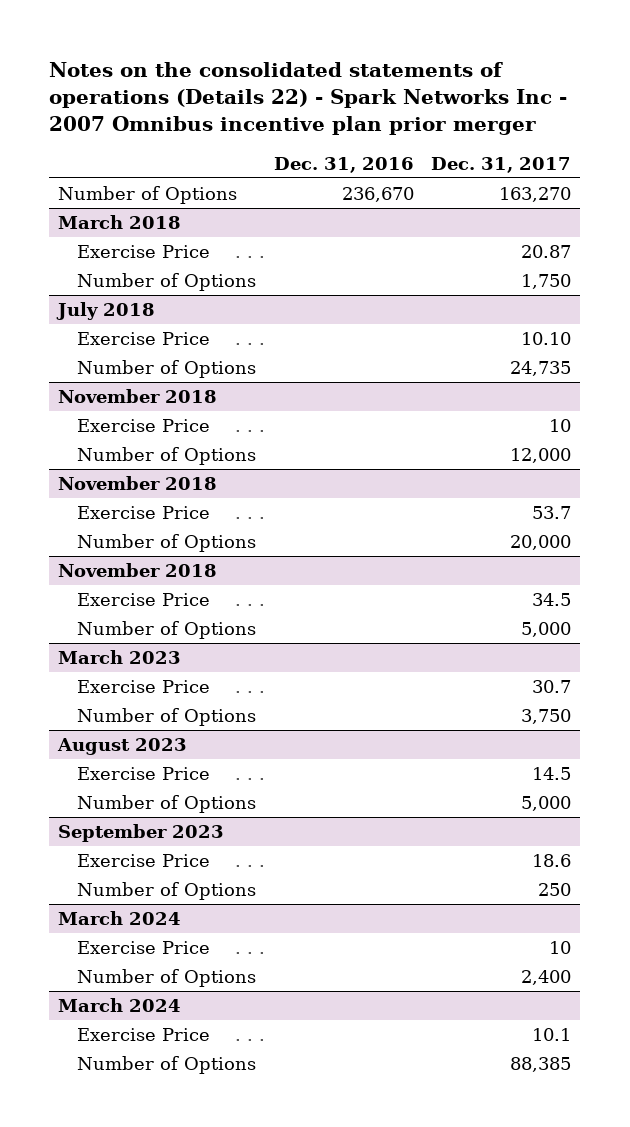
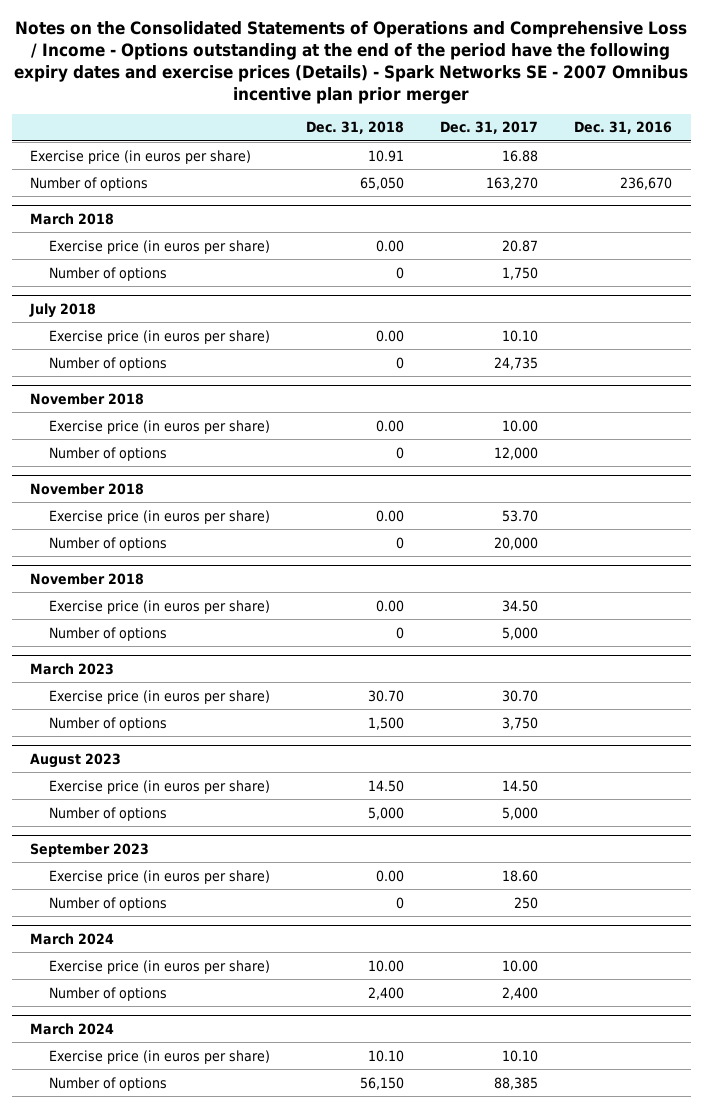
[49,61,568,136] Notes on the consolidated statements of operations (Details 22) - Spark Networks Inc - 2007 Omnibus incentive plan prior merger -> [14,20,689,104] Notes on the Consolidated Statements of Operations and Comprehensive Loss / Income - Options outstanding at the end of the period have the following expiry dates and exercise prices (Details) - Spark Networks SE - 2007 Omnibus incentive plan prior merger
none -> [305,121,404,135] Dec. 31, 2018
none -> [29,149,251,164] Exercise price (in euros per share)
[58,185,238,204] Number of Options -> [29,176,148,191] Number of options
[76,244,210,258] Exercise Price -> [48,239,270,254] Exercise price (in euros per share)
[76,272,256,291] Number of Options -> [48,266,167,281] Number of options
[76,331,210,345] Exercise Price -> [48,329,270,344] Exercise price (in euros per share)
[76,359,256,378] Number of Options -> [48,356,167,371] Number of options
[76,418,210,432] Exercise Price -> [48,419,270,434] Exercise price (in euros per share)
[549,418,572,432] 10 -> [502,419,539,432] 10.00
[76,446,256,465] Number of Options -> [48,446,167,461] Number of options
[76,505,210,519] Exercise Price -> [48,509,270,524] Exercise price (in euros per share)
[532,505,572,519] 53.7 -> [502,509,539,522] 53.70
[76,533,256,552] Number of Options -> [48,536,167,551] Number of options
[76,592,210,606] Exercise Price -> [48,599,270,614] Exercise price (in euros per share)
[532,592,572,606] 34.5 -> [502,599,539,612] 34.50
[76,620,256,639] Number of Options -> [48,626,167,641] Number of options
[76,679,210,693] Exercise Price -> [48,689,270,704] Exercise price (in euros per share)
[532,679,572,693] 30.7 -> [502,689,539,702] 30.70
[76,707,256,726] Number of Options -> [48,716,167,731] Number of options
[76,766,210,780] Exercise Price -> [48,779,270,794] Exercise price (in euros per share)
[532,766,572,780] 14.5 -> [502,779,539,792] 14.50
[76,794,256,813] Number of Options -> [48,806,167,821] Number of options
[76,853,210,867] Exercise Price -> [48,869,270,884] Exercise price (in euros per share)
[532,853,572,867] 18.6 -> [502,869,539,882] 18.60
[76,881,256,900] Number of Options -> [48,896,167,911] Number of options
[76,940,210,954] Exercise Price -> [48,959,270,974] Exercise price (in euros per share)
[549,940,572,954] 10 -> [502,959,539,972] 10.00
[76,968,256,987] Number of Options -> [48,986,167,1001] Number of options
[76,1027,210,1041] Exercise Price -> [48,1049,270,1064] Exercise price (in euros per share)
[532,1027,572,1041] 10.1 -> [502,1049,539,1062] 10.10
[76,1055,256,1074] Number of Options -> [48,1076,167,1091] Number of options

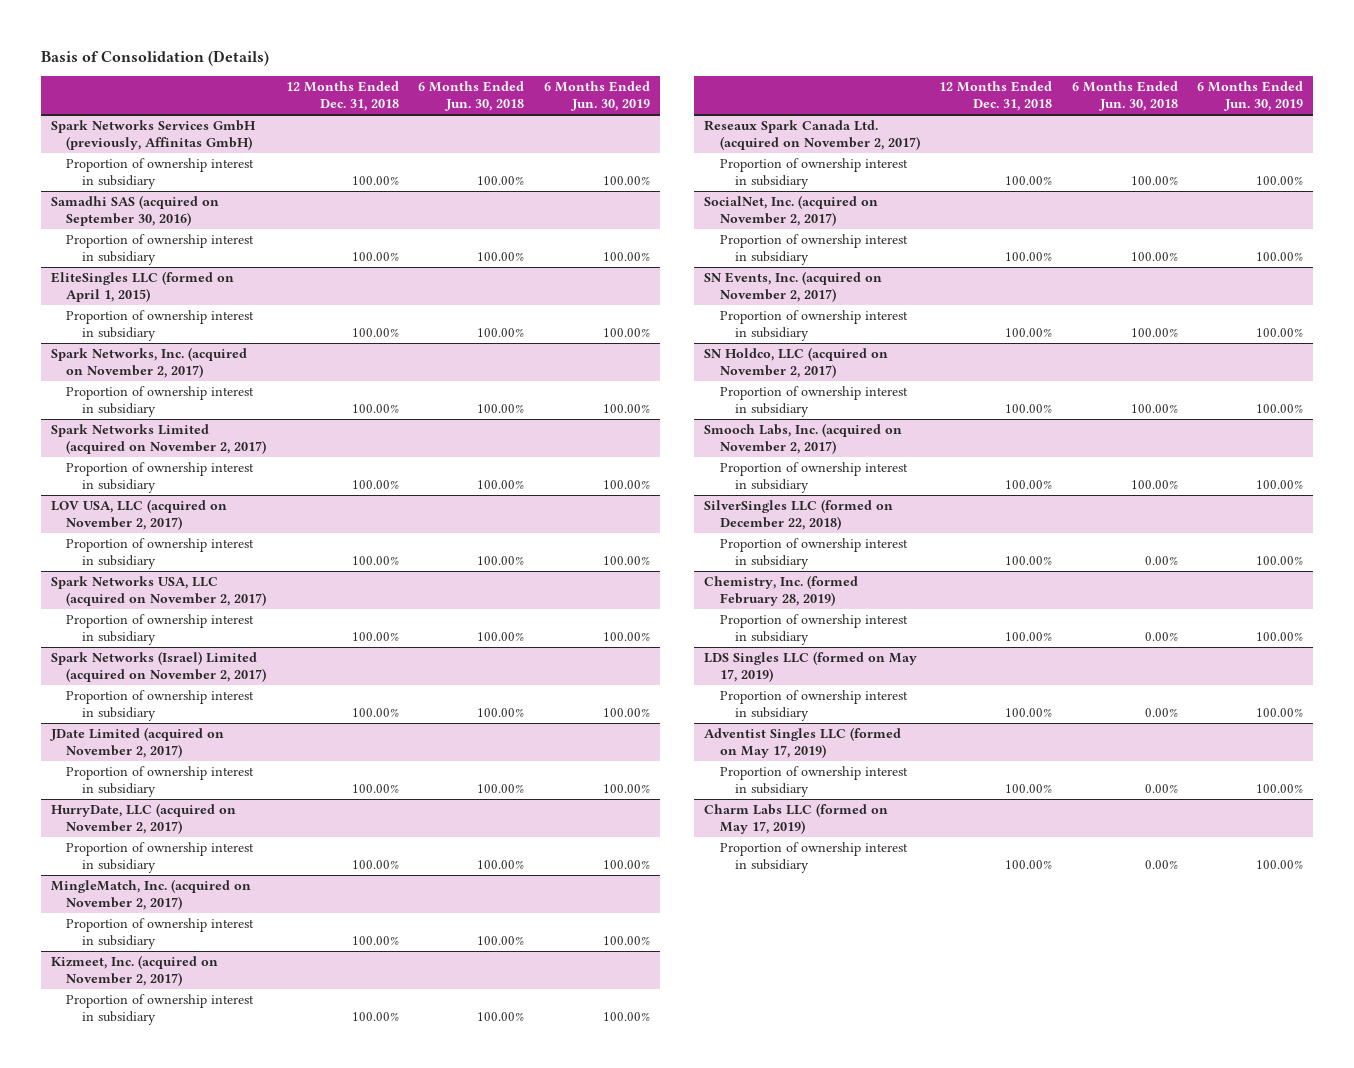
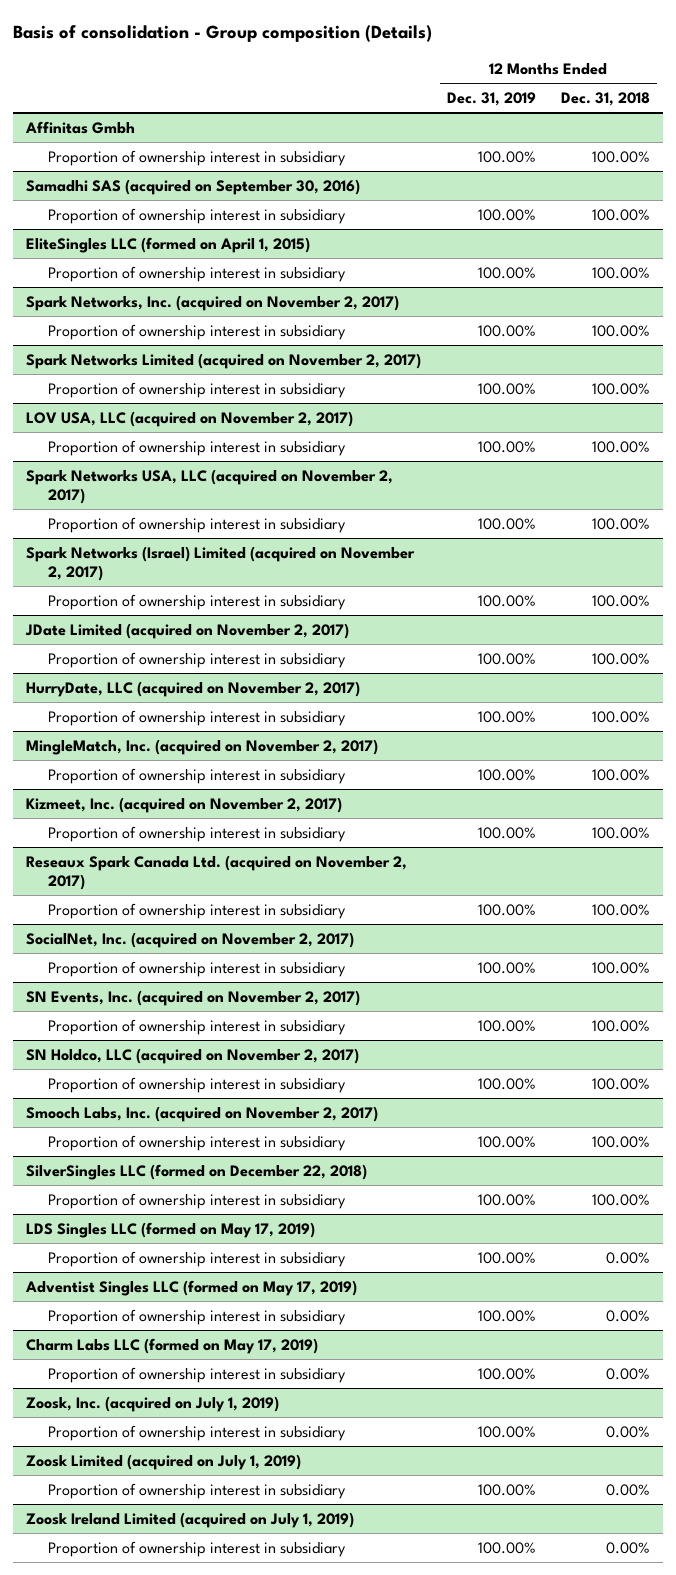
[40,50,269,67] Basis of Consolidation (Details) -> [13,25,433,43] Basis of consolidation - Group composition (Details)
[418,81,525,112] 6 Months Ended Jun. 30, 2018 -> none
[543,81,650,112] 6 Months Ended Jun. 30, 2019 -> none
none -> [446,92,536,107] Dec. 31, 2019
[50,120,256,151] Spark Networks Services GmbH (previously, Affinitas GmbH) -> [24,120,135,134] Affinitas Gmbh
[704,575,859,607] Chemistry, Inc. (formed February 28, 2019) -> none
[719,614,908,646] Proportion of ownership interest in subsidiary -> none
[1005,708,1053,718] 100.00% -> [606,1251,651,1264] 0.00%
[1005,784,1053,794] 100.00% -> [606,1309,651,1322] 0.00%
[1005,860,1053,870] 100.00% -> [606,1367,651,1380] 0.00%
none -> [25,1395,279,1412] Zoosk, Inc. (acquired on July 1, 2019)
none -> [48,1424,347,1441] Proportion of ownership interest in subsidiary
none -> [25,1453,301,1470] Zoosk Limited (acquired on July 1, 2019)
none -> [48,1482,347,1499] Proportion of ownership interest in subsidiary
none -> [25,1511,354,1528] Zoosk Ireland Limited (acquired on July 1, 2019)
none -> [48,1540,347,1557] Proportion of ownership interest in subsidiary

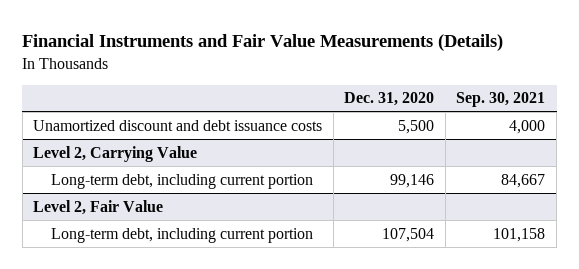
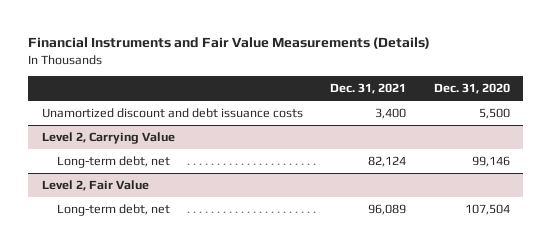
[456,92,546,108] Sep. 30, 2021 -> none
none -> [330,83,407,95] Dec. 31, 2021
[51,173,314,189] Long-term debt, including current portion -> [57,156,171,169] Long-term debt, net
[51,227,314,243] Long-term debt, including current portion -> [57,204,171,217] Long-term debt, net

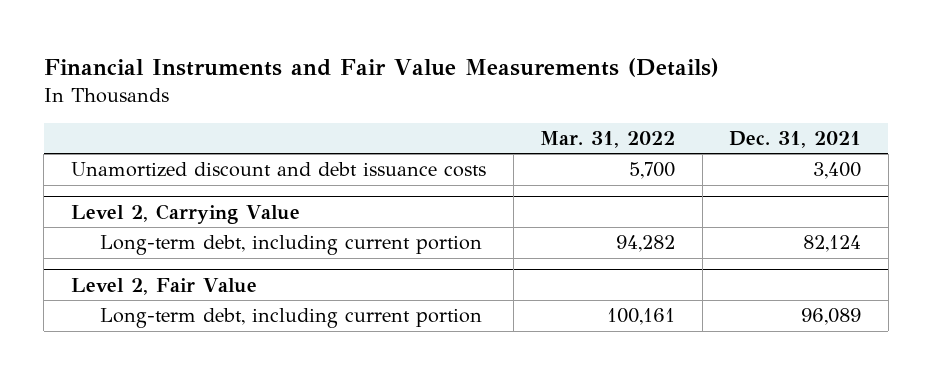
[433,83,510,95] Dec. 31, 2020 -> none
none -> [540,130,676,148] Mar. 31, 2022
[57,156,171,169] Long-term debt, net -> [100,235,483,256] Long-term debt, including current portion
[57,204,171,217] Long-term debt, net -> [100,308,483,329] Long-term debt, including current portion

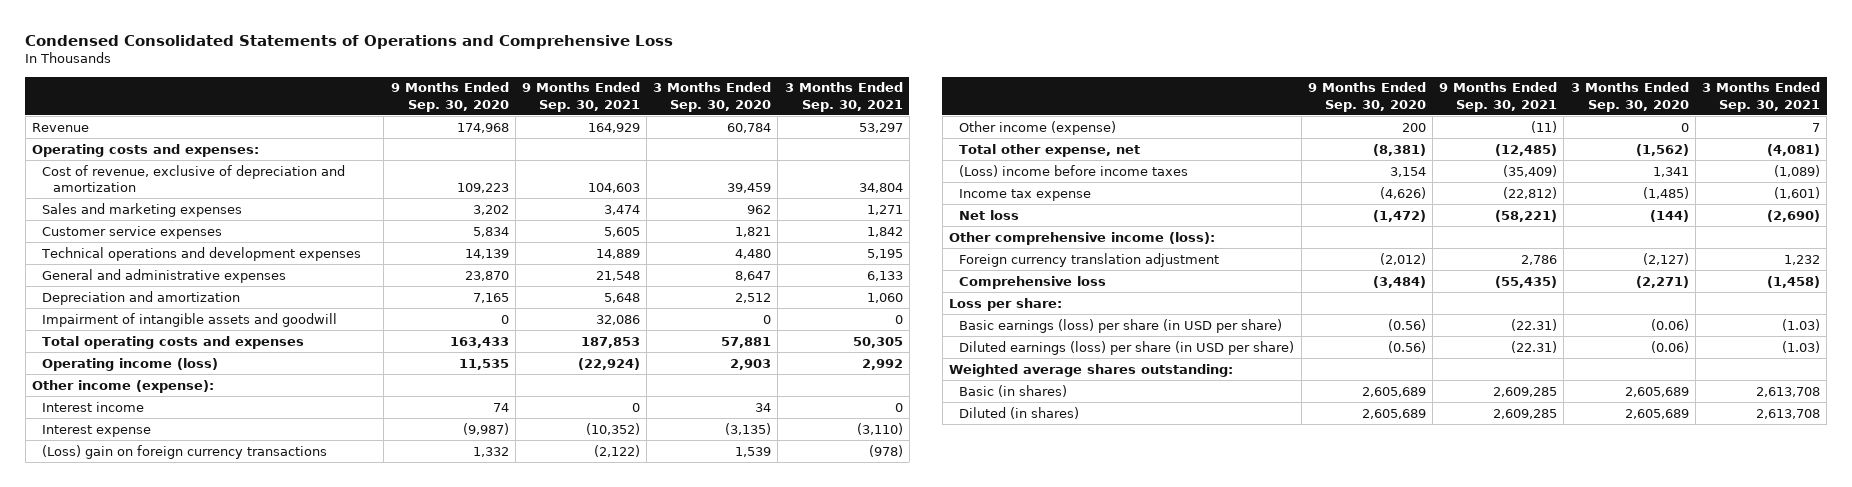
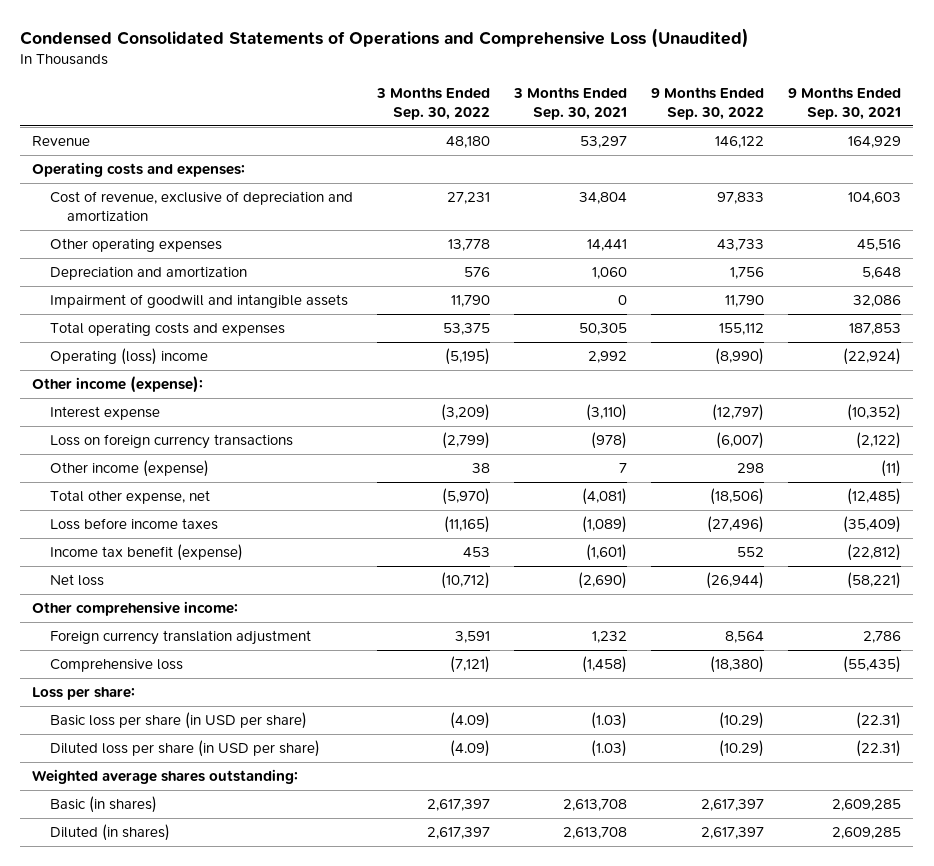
[25,34,674,49] Condensed Consolidated Statements of Operations and Comprehensive Loss -> [20,27,750,48] Condensed Consolidated Statements of Operations and Comprehensive Loss (Unaudited)
[390,82,509,112] 9 Months Ended Sep. 30, 2020 -> none
[653,82,772,112] 3 Months Ended Sep. 30, 2020 -> none
none -> [375,87,490,120] 3 Months Ended Sep. 30, 2022
none -> [651,87,765,120] 9 Months Ended Sep. 30, 2022
[42,202,243,217] Sales and marketing expenses -> none
[42,225,223,239] Customer service expenses -> none
[41,246,362,261] Technical operations and development expenses -> none
[42,268,287,283] General and administrative expenses -> none
none -> [49,238,222,253] Other operating expenses
[42,312,338,327] Impairment of intangible assets and goodwill -> [49,294,348,309] Impairment of goodwill and intangible assets
[42,357,219,371] Operating income (loss) -> [49,348,208,366] Operating (loss) income
[42,401,145,412] Interest income -> none
[42,444,328,459] (Loss) gain on foreign currency transactions -> [49,434,293,450] Loss on foreign currency transactions
[959,164,1189,177] (Loss) income before income taxes -> [49,518,218,531] Loss before income taxes
[959,188,1092,201] Income tax expense -> [49,544,243,562] Income tax benefit (expense)
[949,231,1216,245] Other comprehensive income (loss): -> [32,601,239,617] Other comprehensive income:
[959,318,1283,333] Basic earnings (loss) per share (in USD per share) -> [49,712,307,730] Basic loss per share (in USD per share)
[959,340,1295,355] Diluted earnings (loss) per share (in USD per share) -> [49,740,320,758] Diluted loss per share (in USD per share)

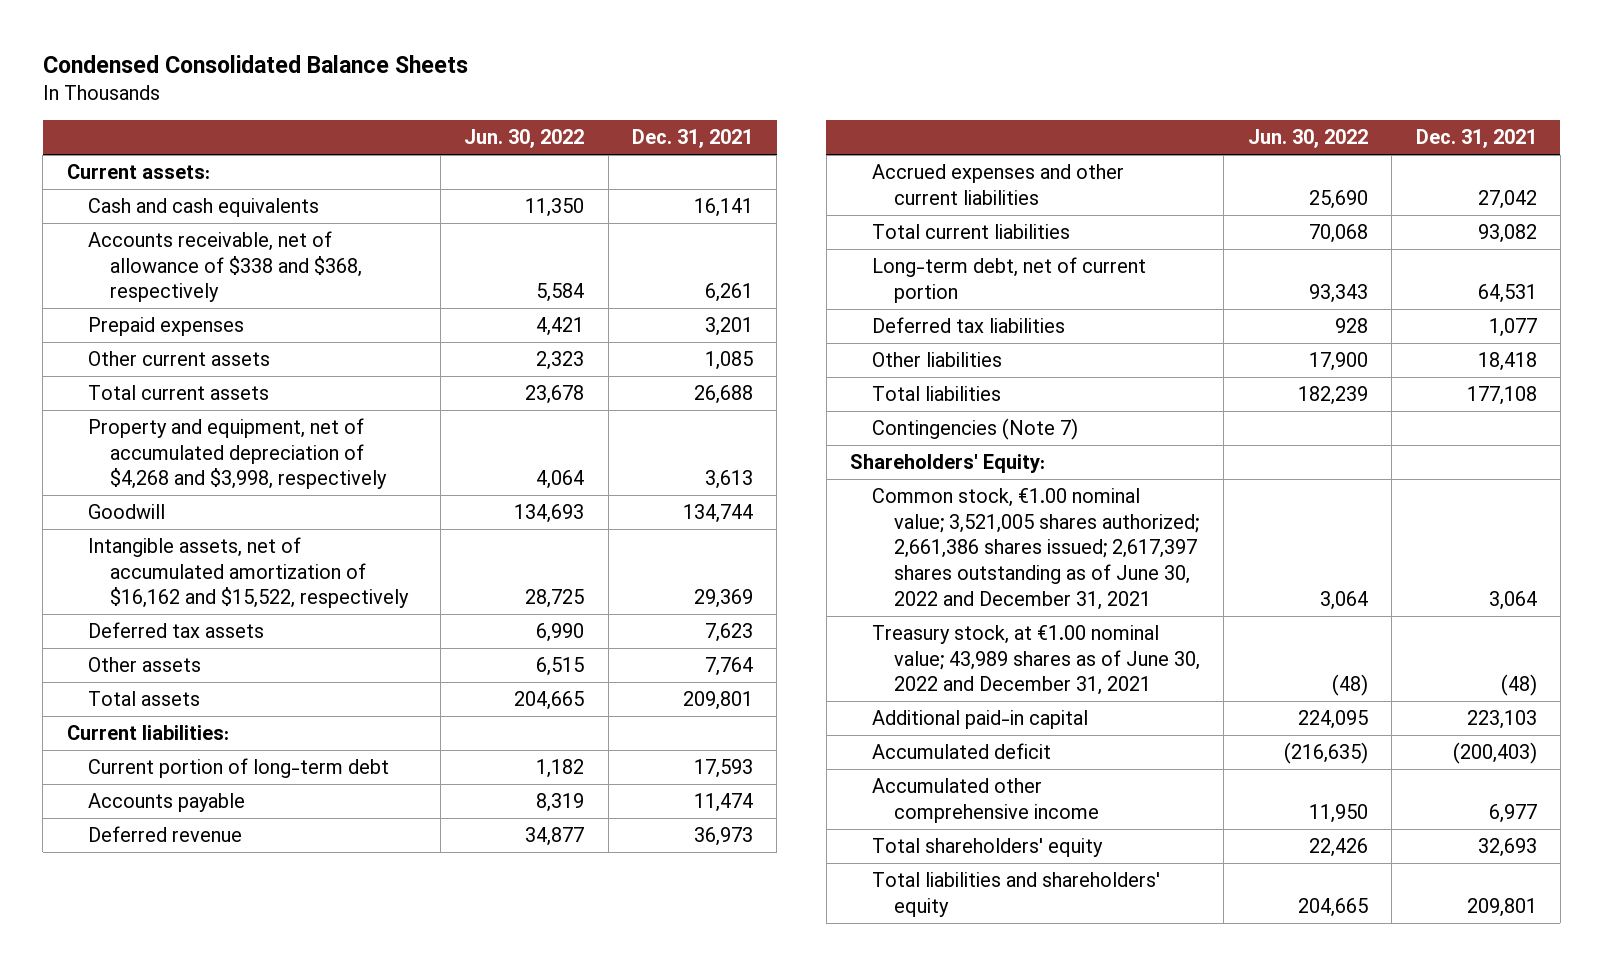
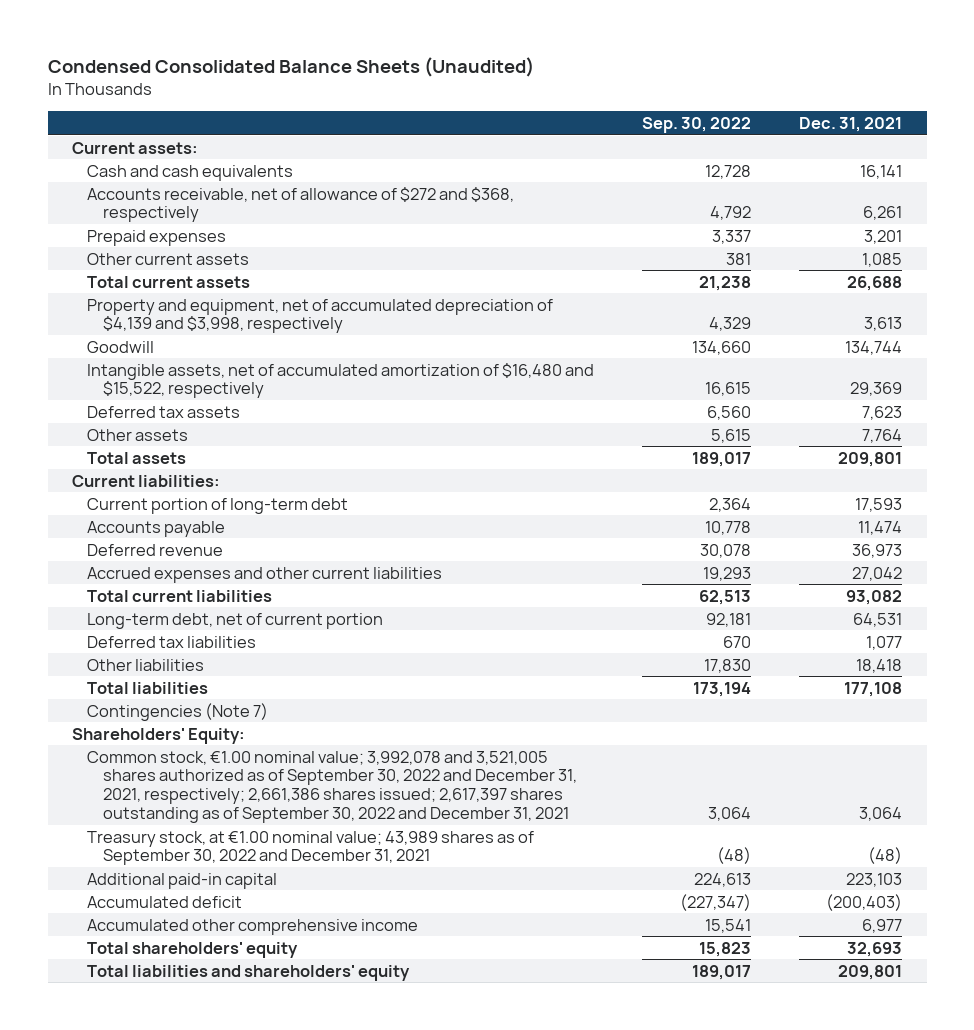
[42,55,468,74] Condensed Consolidated Balance Sheets -> [47,57,534,78] Condensed Consolidated Balance Sheets (Unaudited)
[464,129,585,149] Jun. 30, 2022 -> none
none -> [642,116,752,133] Sep. 30, 2022
[88,231,363,303] Accounts receivable, net of allowance of $338 and $368, respectively -> [87,186,515,223] Accounts receivable, net of allowance of $272 and $368, respectively
[88,418,388,490] Property and equipment, net of accumulated depreciation of $4,268 and $3,998, respectively -> [87,298,554,334] Property and equipment, net of accumulated depreciation of $4,139 and $3,998, respectively
[88,537,410,609] Intangible assets, net of accumulated amortization of $16,162 and $15,522, respectively -> [87,362,595,399] Intangible assets, net of accumulated amortization of $16,480 and $15,522, respectively
[872,488,1199,610] Common stock, €1.00 nominal value; 3,521,005 shares authorized; 2,661,386 shares issued; 2,617,397 shares outstanding as of June 30, 2022 and December 31, 2021 -> [87,750,577,824] Common stock, €1.00 nominal value; 3,992,078 and 3,521,005 shares authorized as of September 30, 2022 and December 31, 2021, respectively; 2,661,386 shares issued; 2,617,397 shares outstanding as of September 30, 2022 and December 31, 2021
[872,625,1200,696] Treasury stock, at €1.00 nominal value; 43,989 shares as of June 30, 2022 and December 31, 2021 -> [87,830,535,866] Treasury stock, at €1.00 nominal value; 43,989 shares as of September 30, 2022 and December 31, 2021

